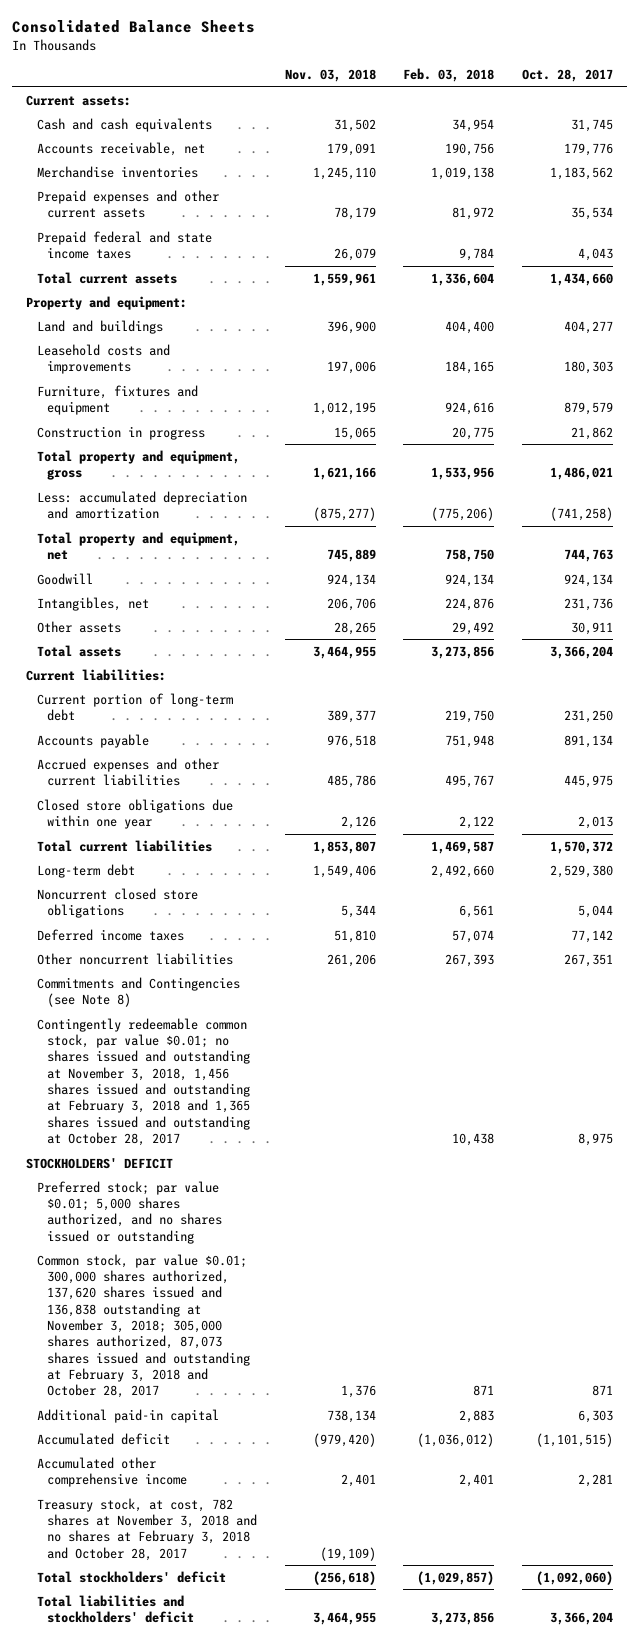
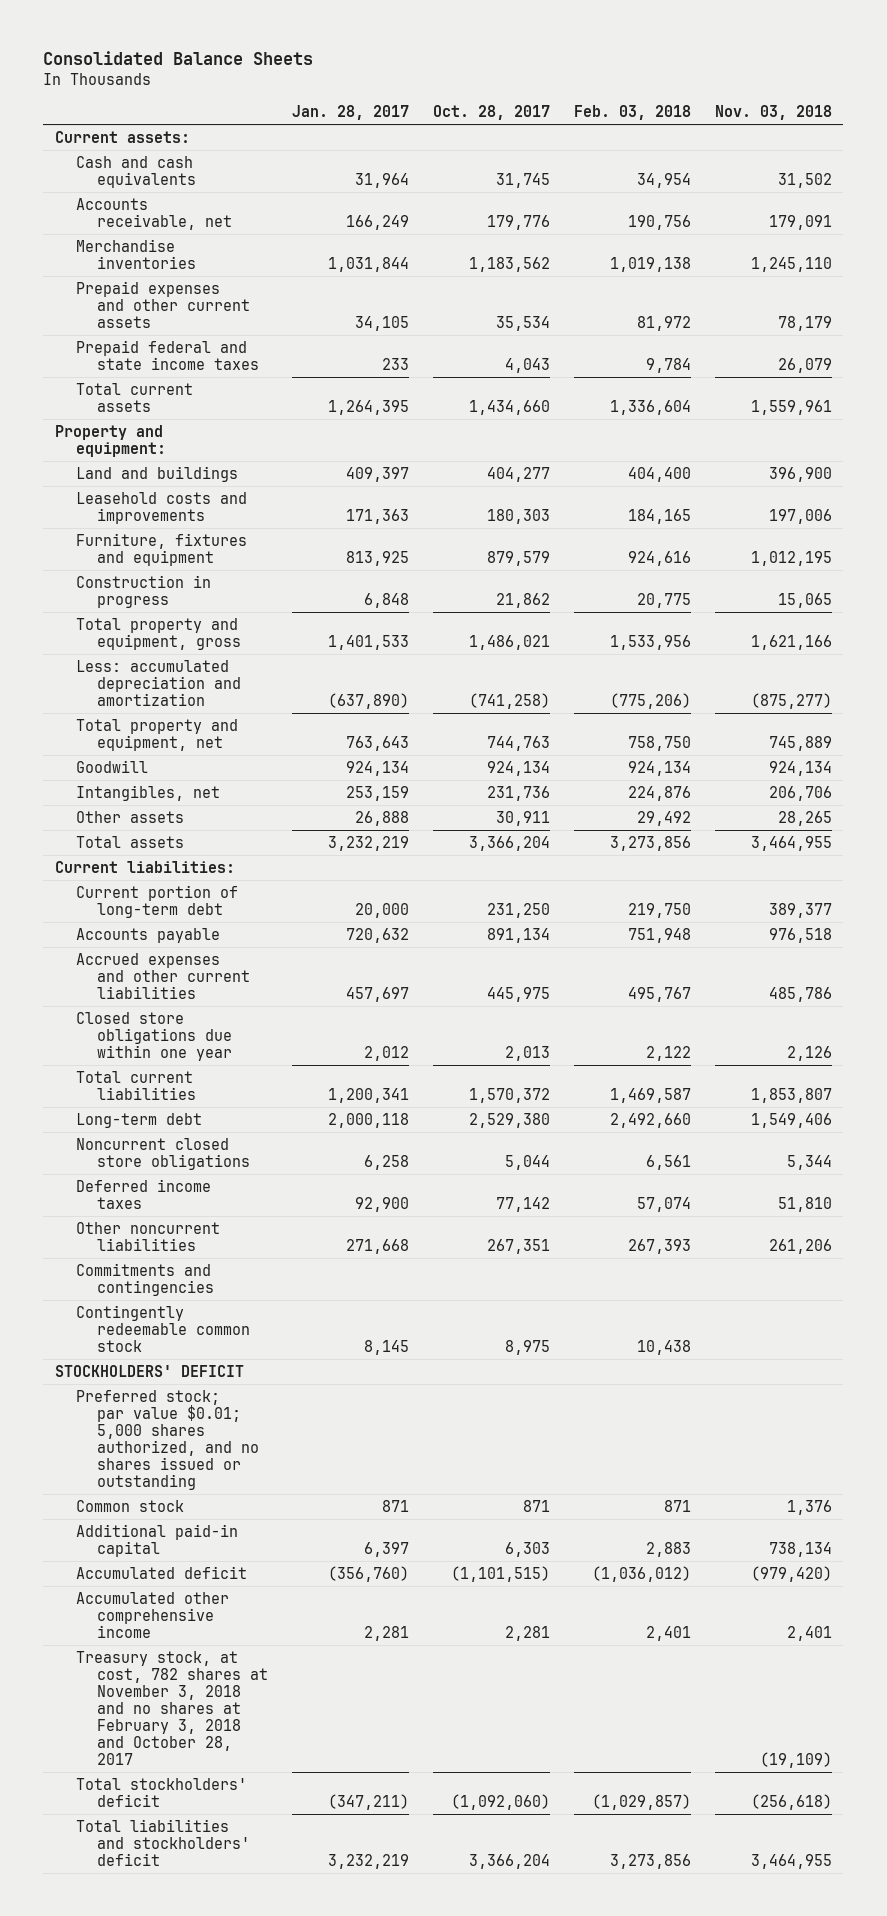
none -> [292,104,410,120] Jan. 28, 2017
[36,976,240,1007] Commitments and Contingencies (see Note 8) -> [76,1262,215,1296] Commitments and contingencies
[36,1017,251,1147] Contingently redeemable common stock, par value $0.01; no shares issued and outstanding at November 3, 2018, 1,456 shares issued and outstanding at February 3, 2018 and 1,365 shares issued and outstanding at October 28, 2017 -> [76,1304,251,1352] Contingently redeemable common stock
[36,1253,251,1399] Common stock, par value $0.01; 300,000 shares authorized, 137,620 shares issued and 136,838 outstanding at November 3, 2018; 305,000 shares authorized, 87,073 shares issued and outstanding at February 3, 2018 and October 28, 2017 -> [76,1499,185,1512] Common stock

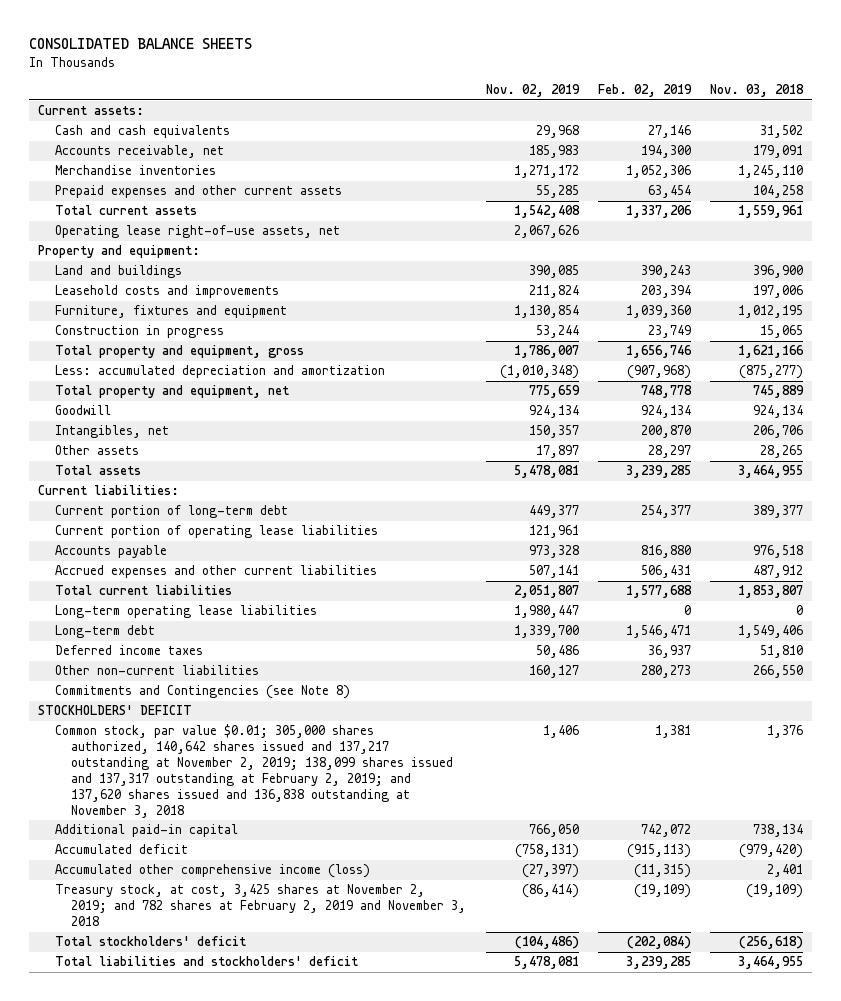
[43,51,314,66] Consolidated Balance Sheets -> [28,38,252,50] CONSOLIDATED BALANCE SHEETS
[292,104,410,120] Jan. 28, 2017 -> none
[432,104,550,120] Oct. 28, 2017 -> none
[573,104,691,120] Feb. 03, 2018 -> none
none -> [485,84,580,98] Nov. 02, 2019
none -> [597,84,692,98] Feb. 02, 2019
[76,339,260,370] Prepaid federal and state income taxes -> none
[777,315,832,331] 78,179 -> [752,185,803,199] 104,258
none -> [54,225,340,239] Operating lease right-of-use assets, net
none -> [54,525,378,539] Current portion of operating lease liabilities
[76,1011,233,1061] Closed store obligations due within one year -> none
[768,986,832,1002] 485,786 -> [752,565,803,579] 487,912
none -> [54,605,317,619] Long-term operating lease liabilities
[76,1137,251,1170] Noncurrent closed store obligations -> none
[76,1304,251,1352] Contingently redeemable common stock -> none
[76,1221,221,1251] Other noncurrent liabilities -> [54,665,259,676] Other non-current liabilities
[768,1238,832,1254] 261,206 -> [752,665,803,679] 266,550
[76,1262,215,1296] Commitments and contingencies -> [54,685,350,700] Commitments and Contingencies (see Note 8)
[76,1389,260,1490] Preferred stock; par value $0.01; 5,000 shares authorized, and no shares issued or outstanding -> none
[76,1499,185,1512] Common stock -> [54,724,454,818] Common stock, par value $0.01; 305,000 shares authorized, 140,642 shares issued and 137,217 outstanding at November 2, 2019; 138,099 shares issued and 137,317 outstanding at February 2, 2019; and 137,620 shares issued and 136,838 outstanding at November 3, 2018
[76,1591,230,1638] Accumulated other comprehensive income -> [54,864,370,879] Accumulated other comprehensive income (loss)
[76,1650,269,1765] Treasury stock, at cost, 782 shares at November 3, 2018 and no shares at February 3, 2018 and October 28, 2017 -> [54,884,467,927] Treasury stock, at cost, 3,425 shares at November 2, 2019; and 782 shares at February 2, 2019 and November 3, 2018

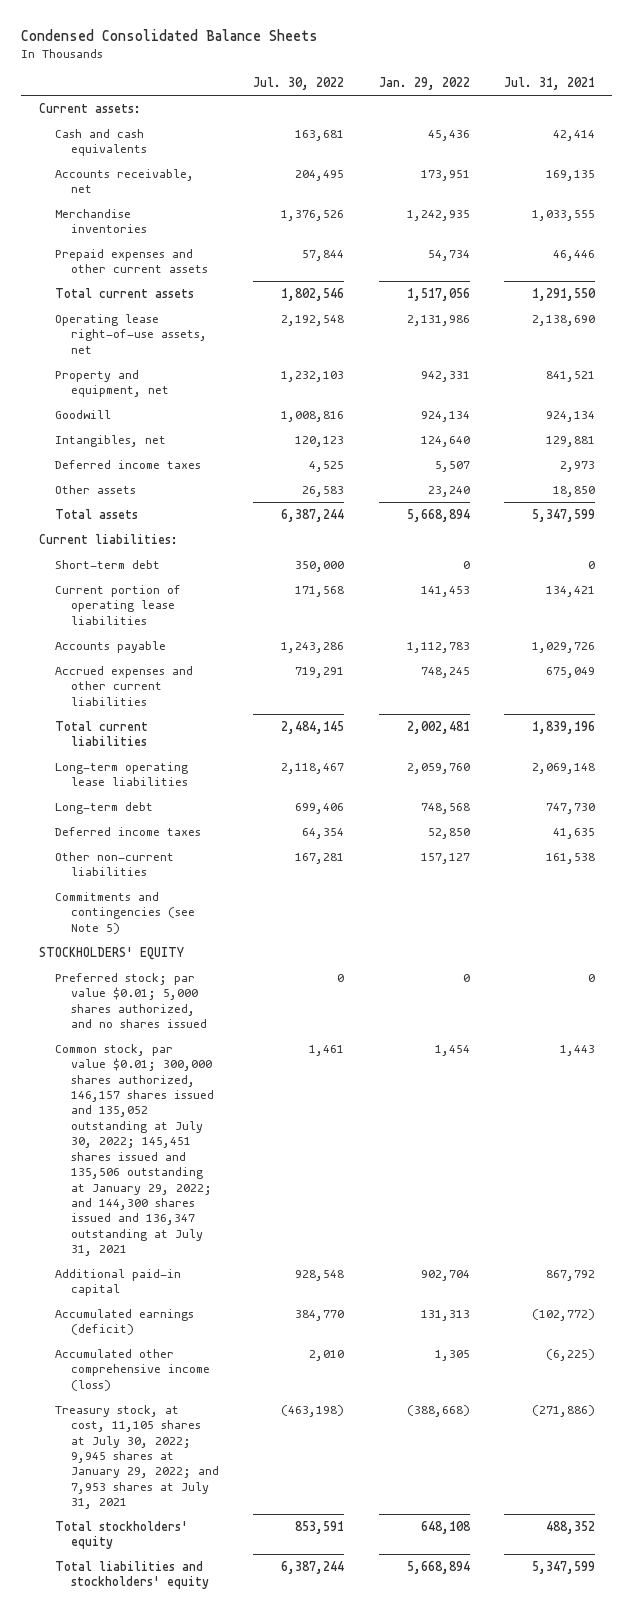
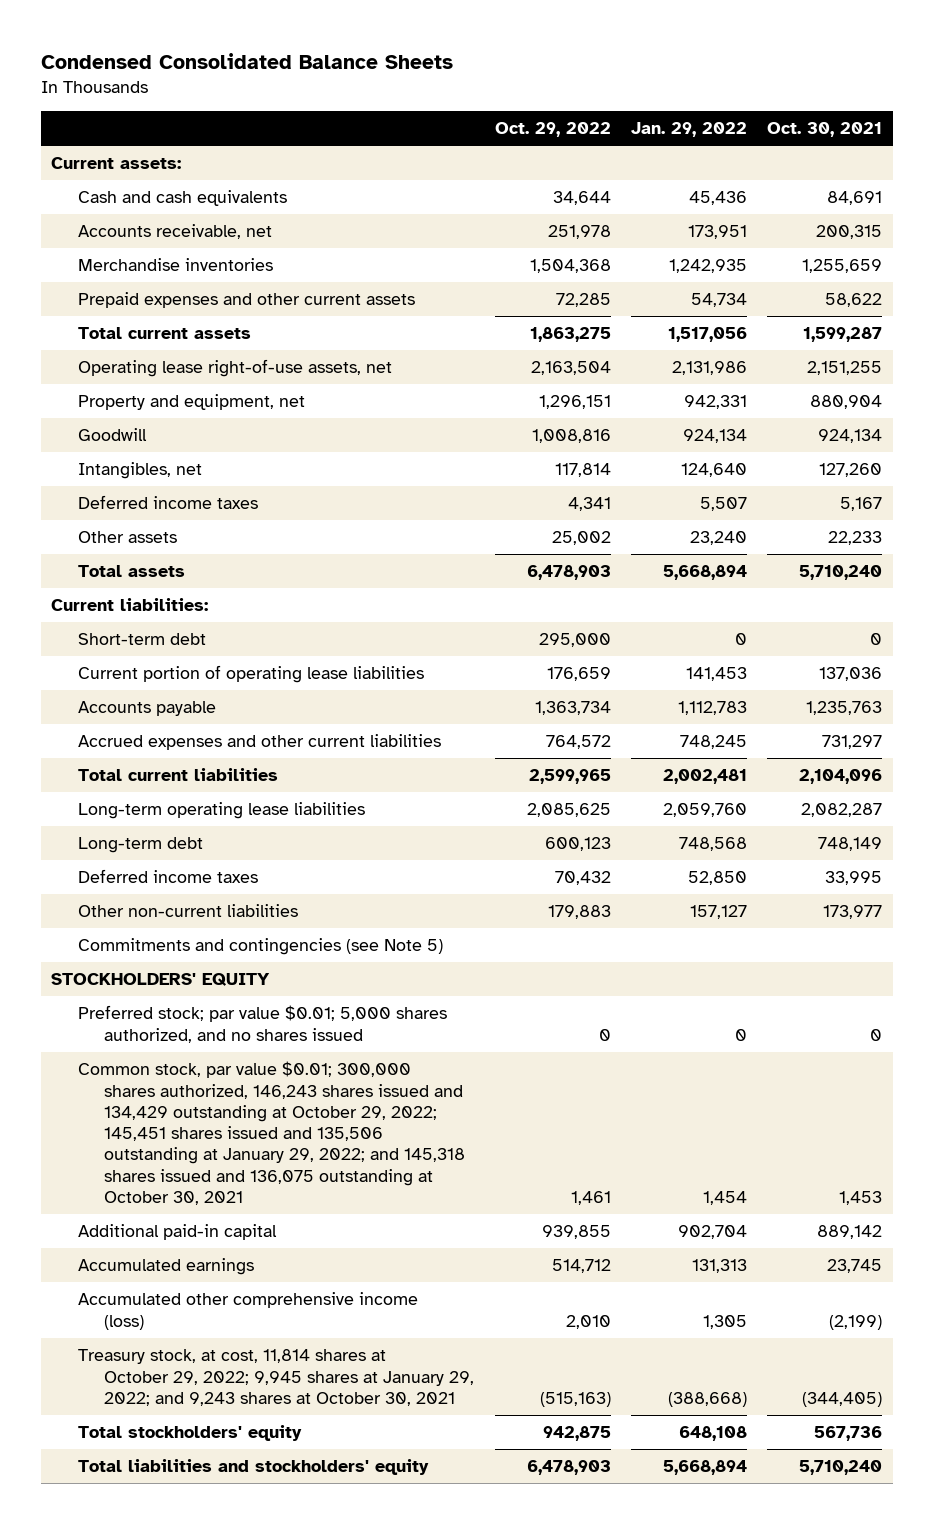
[253,77,345,91] Jul. 30, 2022 -> none
[503,77,595,91] Jul. 31, 2021 -> none
none -> [494,121,611,137] Oct. 29, 2022
none -> [767,121,883,137] Oct. 30, 2021
[54,1043,214,1257] Common stock, par value $0.01; 300,000 shares authorized, 146,157 shares issued and 135,052 outstanding at July 30, 2022; 145,451 shares issued and 135,506 outstanding at January 29, 2022; and 144,300 shares issued and 136,347 outstanding at July 31, 2021 -> [77,1061,466,1206] Common stock, par value $0.01; 300,000 shares authorized, 146,243 shares issued and 134,429 outstanding at October 29, 2022; 145,451 shares issued and 135,506 outstanding at January 29, 2022; and 145,318 shares issued and 136,075 outstanding at October 30, 2021
[54,1308,194,1336] Accumulated earnings (deficit) -> [77,1258,254,1276] Accumulated earnings
[54,1404,219,1510] Treasury stock, at cost, 11,105 shares at July 30, 2022; 9,945 shares at January 29, 2022; and 7,953 shares at July 31, 2021 -> [77,1349,475,1406] Treasury stock, at cost, 11,814 shares at October 29, 2022; 9,945 shares at January 29, 2022; and 9,243 shares at October 30, 2021

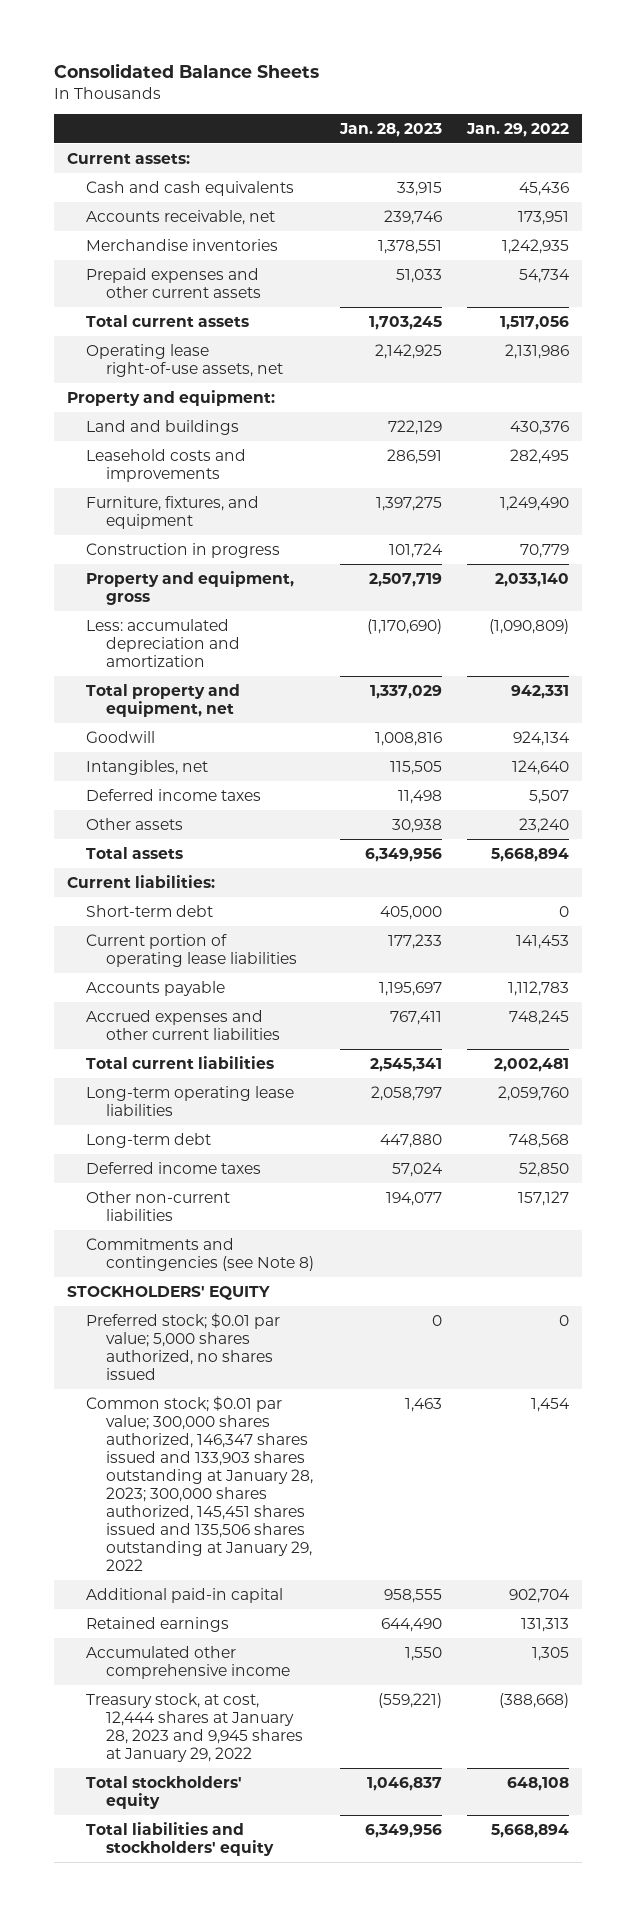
[40,52,453,69] Condensed Consolidated Balance Sheets -> [53,62,319,78] Consolidated Balance Sheets
[494,121,611,137] Oct. 29, 2022 -> none
[767,121,883,137] Oct. 30, 2021 -> none
none -> [338,122,442,137] Jan. 28, 2023
none -> [66,389,275,406] Property and equipment:
none -> [86,419,240,435] Land and buildings
none -> [86,448,247,482] Leasehold costs and improvements
none -> [86,495,260,529] Furniture, fixtures, and equipment
none -> [86,542,281,558] Construction in progress
none -> [86,570,295,605] Property and equipment, gross
none -> [86,618,241,667] Less: accumulated depreciation and amortization
[77,394,305,411] Property and equipment, net -> [86,683,241,717] Total property and equipment, net
[77,938,443,956] Commitments and contingencies (see Note 5) -> [86,1237,315,1271] Commitments and contingencies (see Note 8)
[77,1005,447,1043] Preferred stock; par value $0.01; 5,000 shares authorized, and no shares issued -> [86,1312,281,1380] Preferred stock; $0.01 par value; 5,000 shares authorized, no shares issued
[77,1061,466,1206] Common stock, par value $0.01; 300,000 shares authorized, 146,243 shares issued and 134,429 outstanding at October 29, 2022; 145,451 shares issued and 135,506 outstanding at January 29, 2022; and 145,318 shares issued and 136,075 outstanding at October 30, 2021 -> [86,1395,314,1572] Common stock; $0.01 par value; 300,000 shares authorized, 146,347 shares issued and 133,903 shares outstanding at January 28, 2023; 300,000 shares authorized, 145,451 shares issued and 135,506 shares outstanding at January 29, 2022
[77,1258,254,1276] Accumulated earnings -> [86,1616,230,1632] Retained earnings
[77,1292,418,1330] Accumulated other comprehensive income (loss) -> [86,1645,291,1679] Accumulated other comprehensive income
[77,1349,475,1406] Treasury stock, at cost, 11,814 shares at October 29, 2022; 9,945 shares at January 29, 2022; and 9,243 shares at October 30, 2021 -> [86,1692,304,1762] Treasury stock, at cost, 12,444 shares at January 28, 2023 and 9,945 shares at January 29, 2022

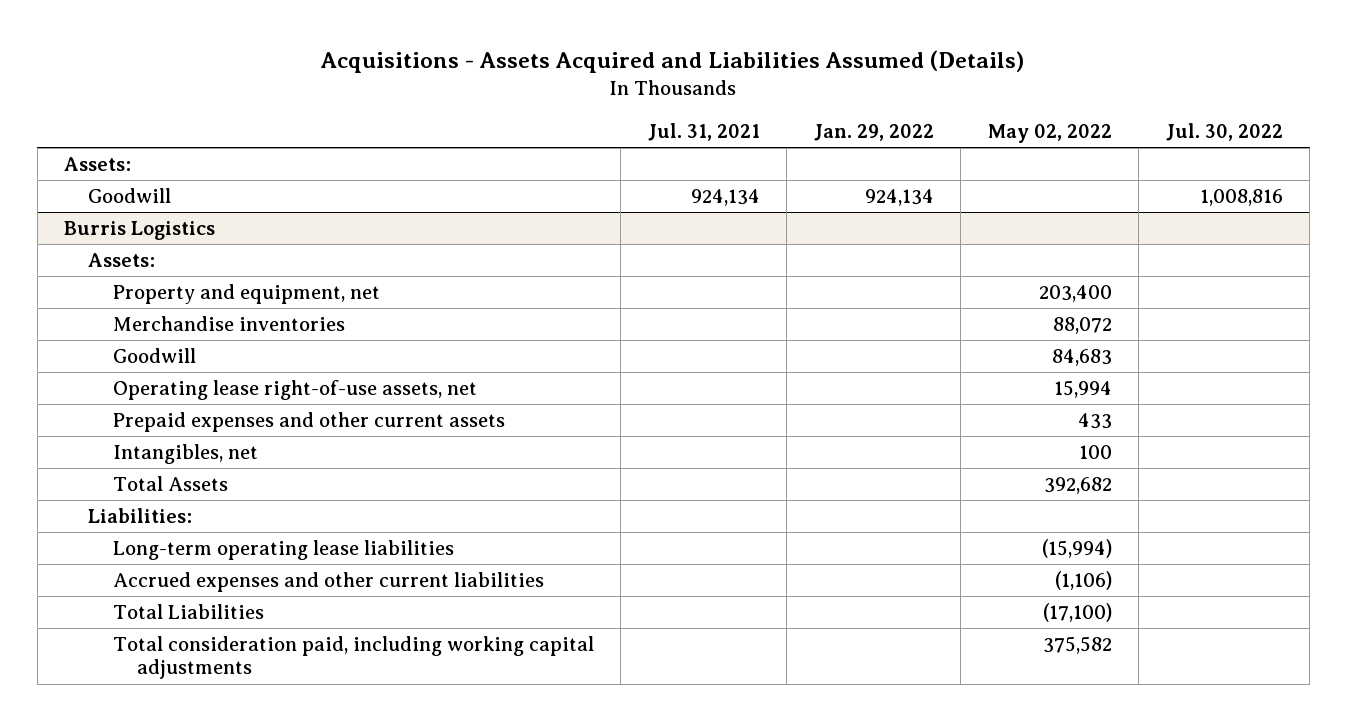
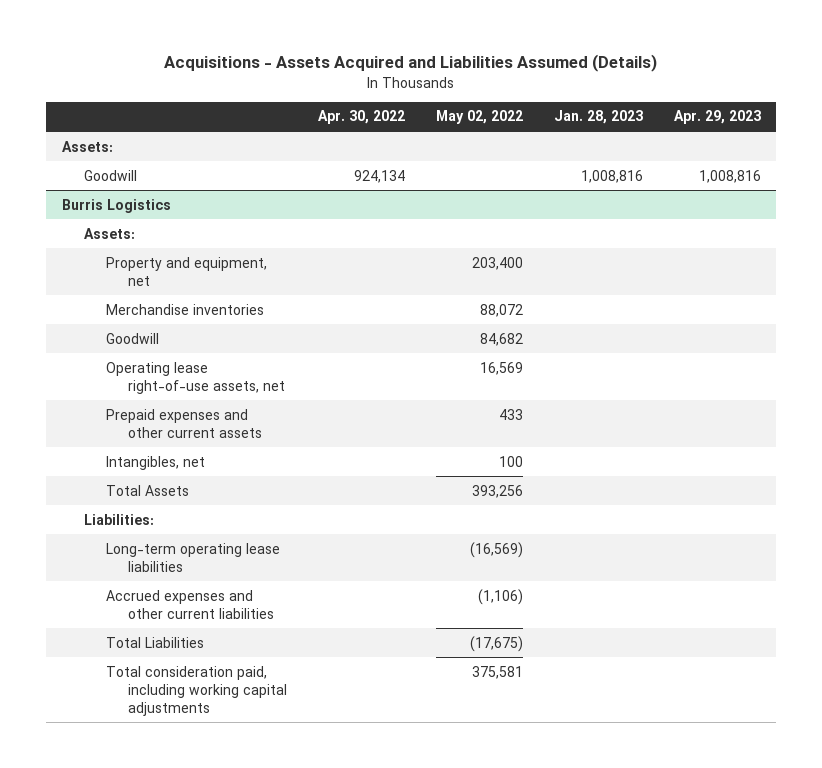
[647,122,760,141] Jul. 31, 2021 -> none
[813,123,934,141] Jan. 29, 2022 -> none
[1165,122,1283,141] Jul. 30, 2022 -> none
none -> [318,110,406,125] Apr. 30, 2022
none -> [553,110,643,125] Jan. 28, 2023
none -> [673,110,761,125] Apr. 29, 2023
[1051,349,1112,367] 84,683 -> [480,332,524,346] 84,682
[1053,380,1112,399] 15,994 -> [480,361,524,375] 16,569
[1043,477,1112,495] 392,682 -> [472,484,524,498] 393,256
[1041,539,1112,559] (15,994) -> [470,541,524,558] (16,569)
[1042,603,1112,623] (17,100) -> [470,635,524,652] (17,675)
[1042,636,1112,655] 375,582 -> [472,665,524,679] 375,581

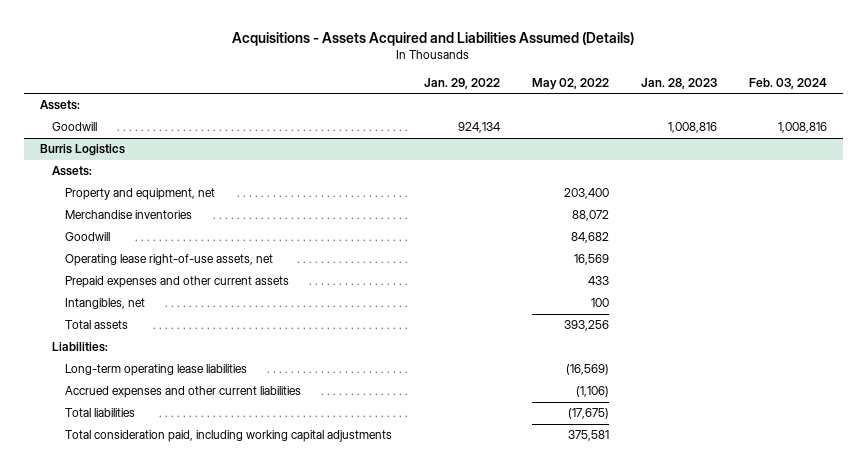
[318,110,406,125] Apr. 30, 2022 -> none
[673,110,761,125] Apr. 29, 2023 -> none
none -> [423,77,500,89] Jan. 29, 2022
none -> [748,77,827,89] Feb. 03, 2024
[106,484,190,496] Total Assets -> [64,320,128,330] Total assets
[106,636,205,648] Total Liabilities -> [64,408,135,418] Total liabilities

